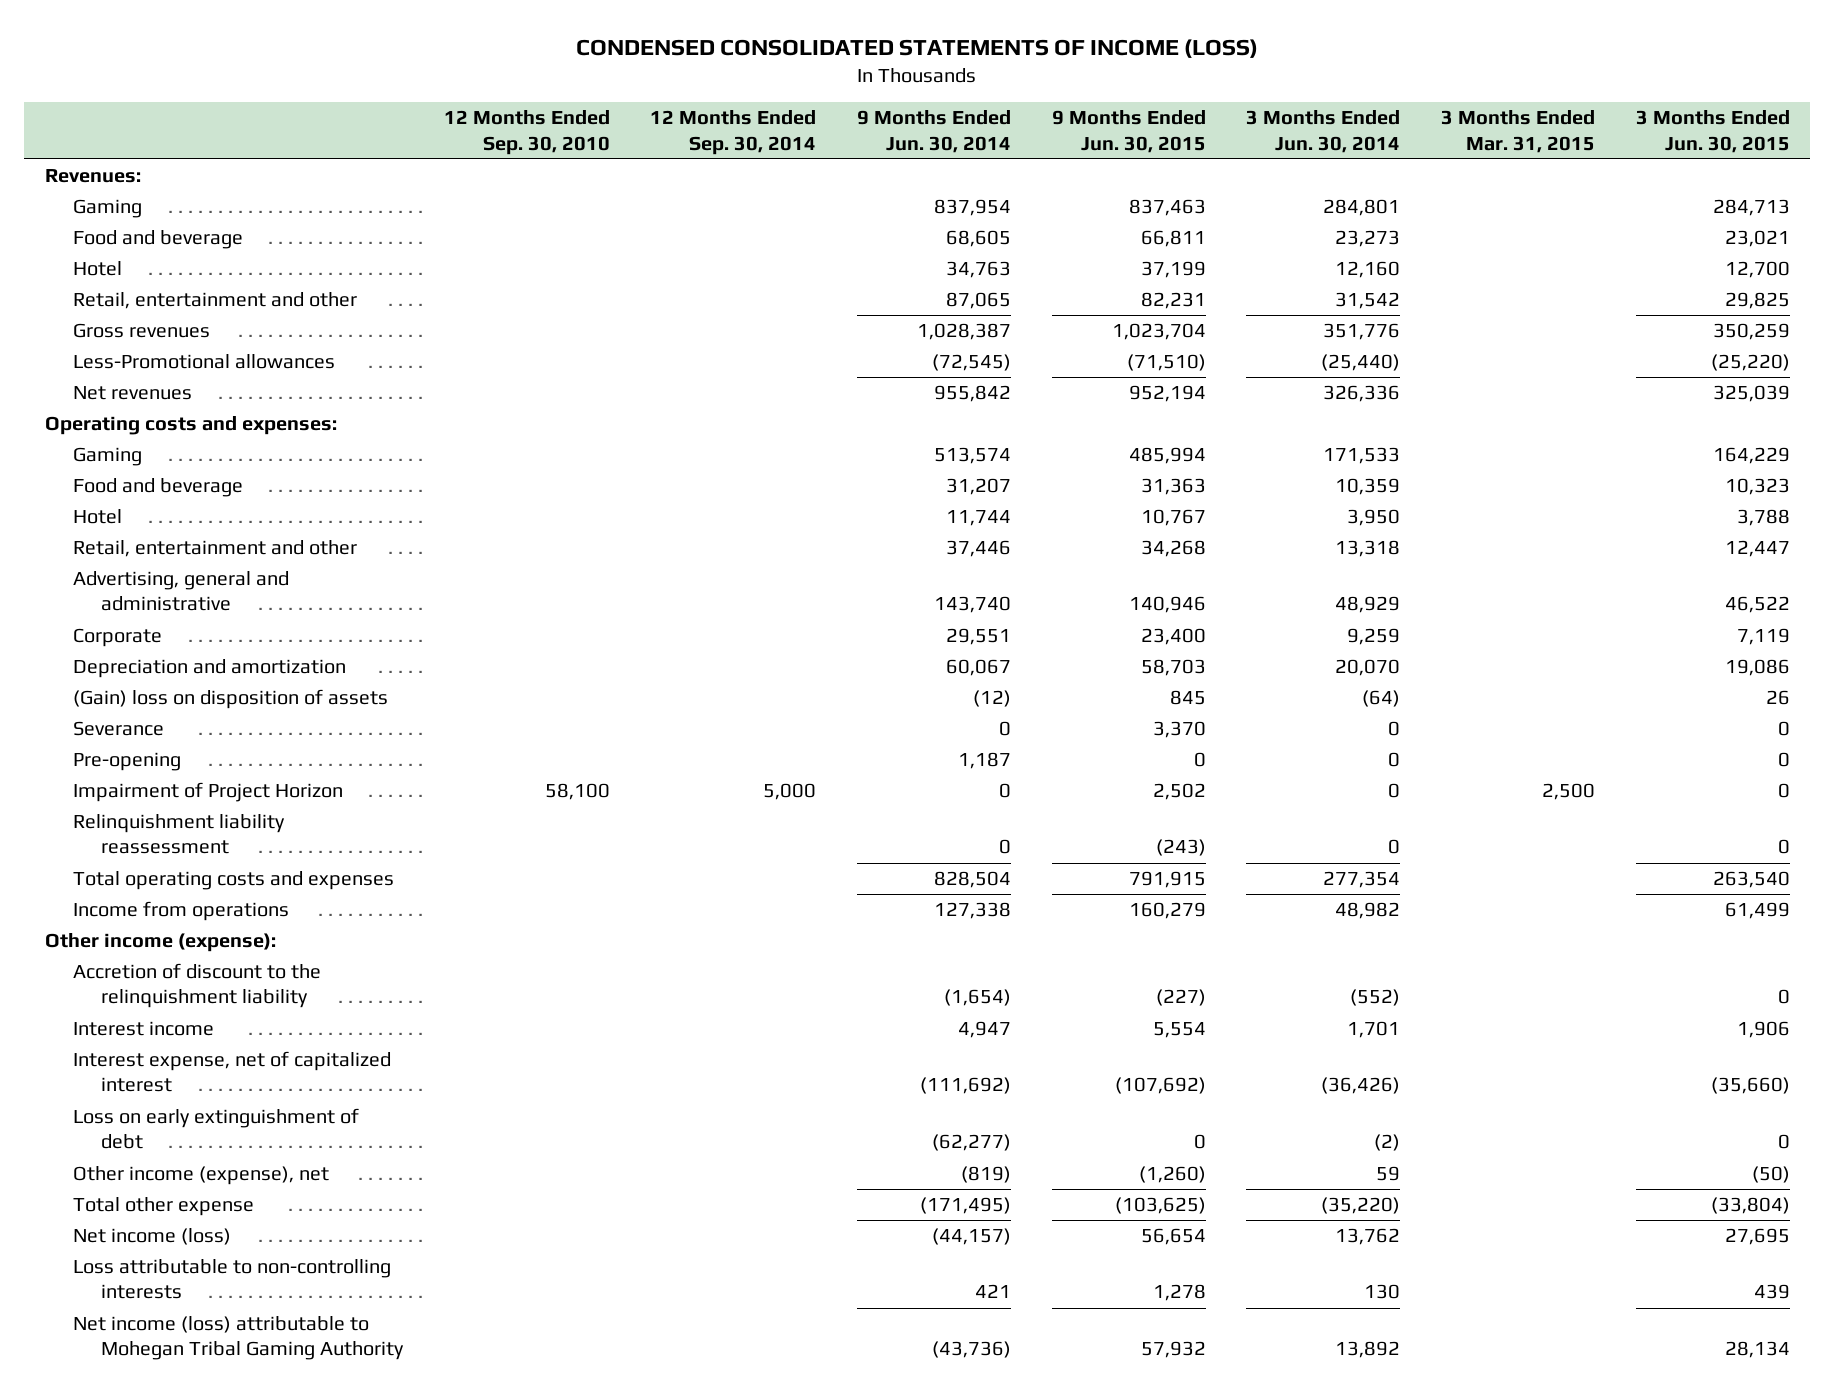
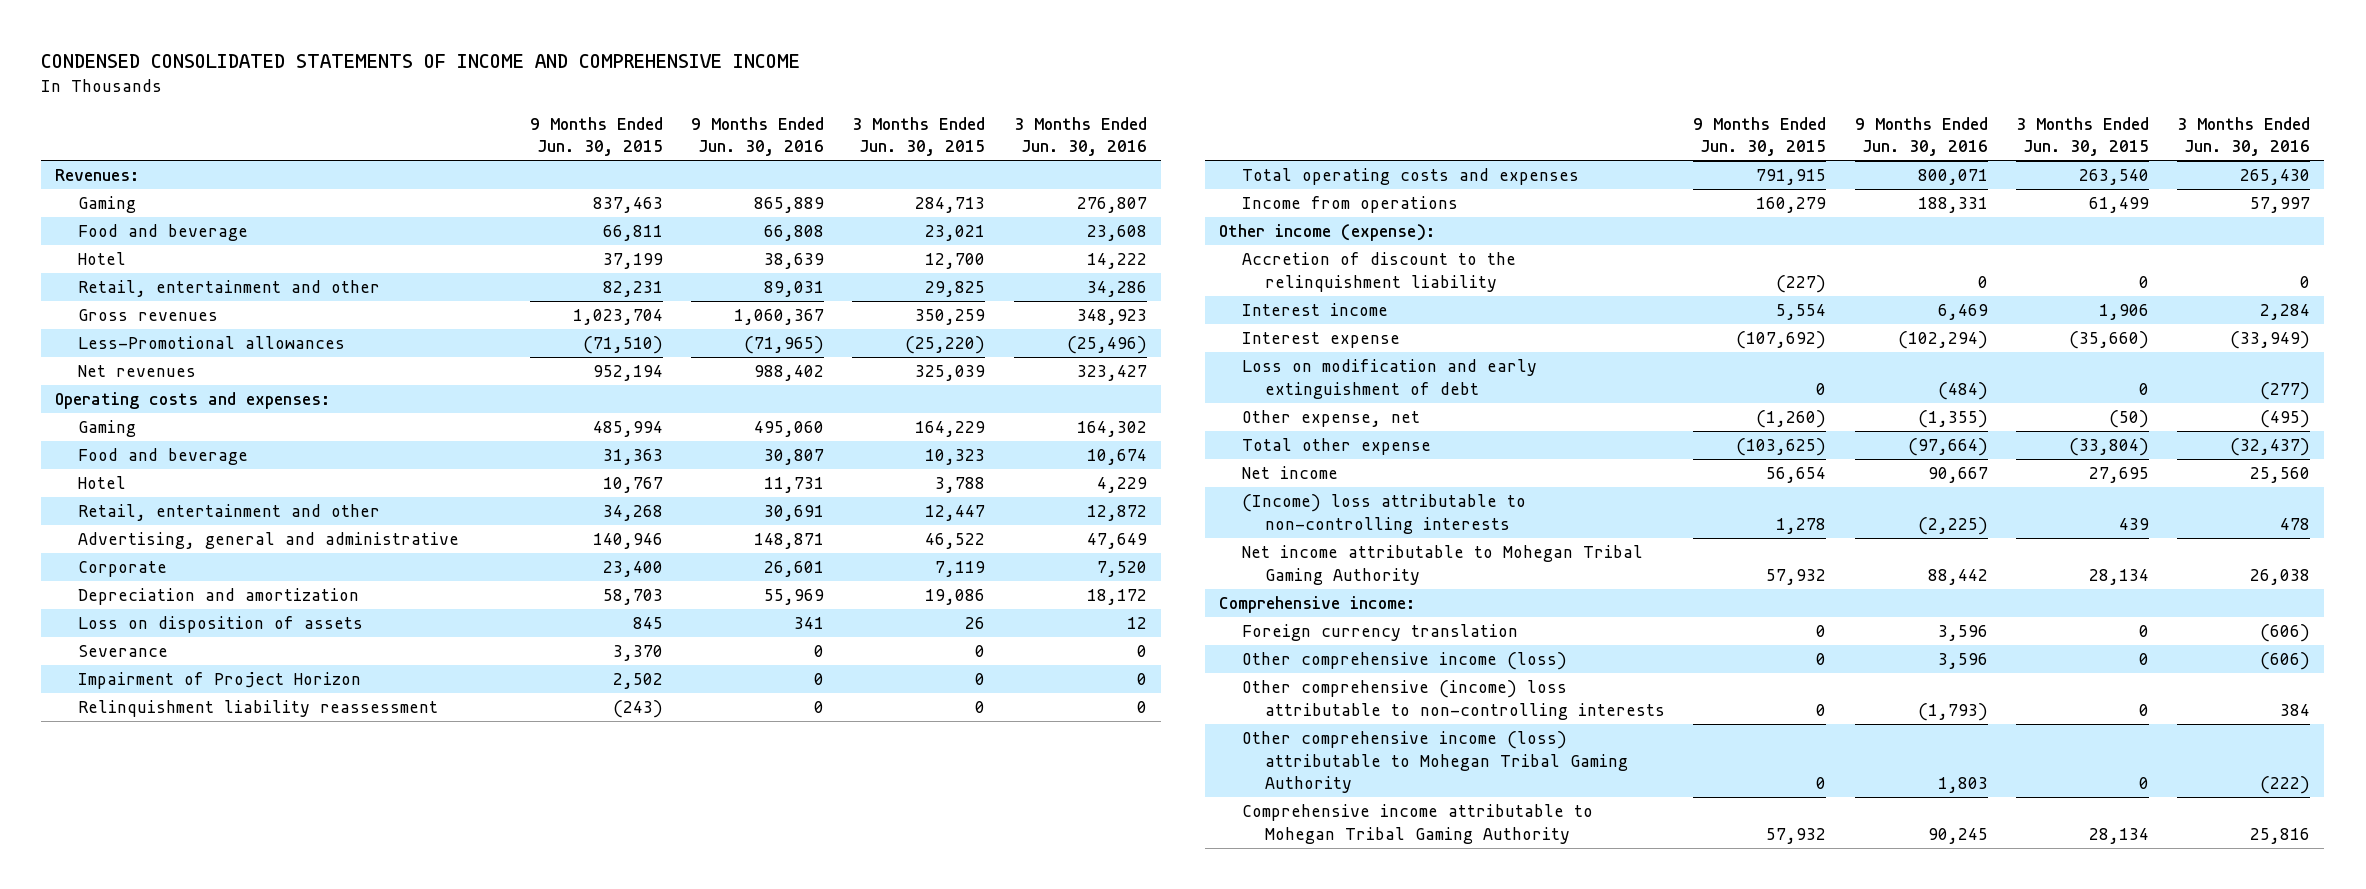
[576,39,1259,59] CONDENSED CONSOLIDATED STATEMENTS OF INCOME (LOSS) -> [41,54,801,69] CONDENSED CONSOLIDATED STATEMENTS OF INCOME AND COMPREHENSIVE INCOME
[443,110,610,155] 12 Months Ended Sep. 30, 2010 -> none
[650,110,817,155] 12 Months Ended Sep. 30, 2014 -> none
[856,110,1011,153] 9 Months Ended Jun. 30, 2014 -> none
[1246,110,1401,153] 3 Months Ended Jun. 30, 2014 -> none
[1441,110,1596,153] 3 Months Ended Mar. 31, 2015 -> none
none -> [691,116,825,157] 9 Months Ended Jun. 30, 2016
none -> [1013,116,1147,157] 3 Months Ended Jun. 30, 2016
[72,689,388,710] (Gain) loss on disposition of assets -> [78,616,364,634] Loss on disposition of assets
[72,752,181,772] Pre-opening -> none
[72,1051,391,1093] Interest expense, net of capitalized interest -> [1241,332,1400,349] Interest expense
[72,1108,359,1150] Loss on early extinguishment of debt -> [1241,359,1537,399] Loss on modification and early extinguishment of debt
[72,1166,329,1186] Other income (expense), net -> [1241,410,1420,428] Other expense, net
[72,1228,231,1246] Net income (loss) -> [1241,466,1338,480] Net income
[72,1259,391,1300] Loss attributable to non-controlling interests -> [1241,494,1526,534] (Income) loss attributable to non-controlling interests
[72,1316,404,1361] Net income (loss) attributable to Mohegan Tribal Gaming Authority -> [1241,545,1643,585] Net income attributable to Mohegan Tribal Gaming Authority
none -> [1218,596,1415,614] Comprehensive income:
none -> [1241,624,1518,642] Foreign currency translation
none -> [1241,652,1567,671] Other comprehensive income (loss)
none -> [1241,680,1665,720] Other comprehensive (income) loss attributable to non-controlling interests
none -> [1241,731,1628,794] Other comprehensive income (loss) attributable to Mohegan Tribal Gaming Authority
none -> [1241,804,1593,844] Comprehensive income attributable to Mohegan Tribal Gaming Authority

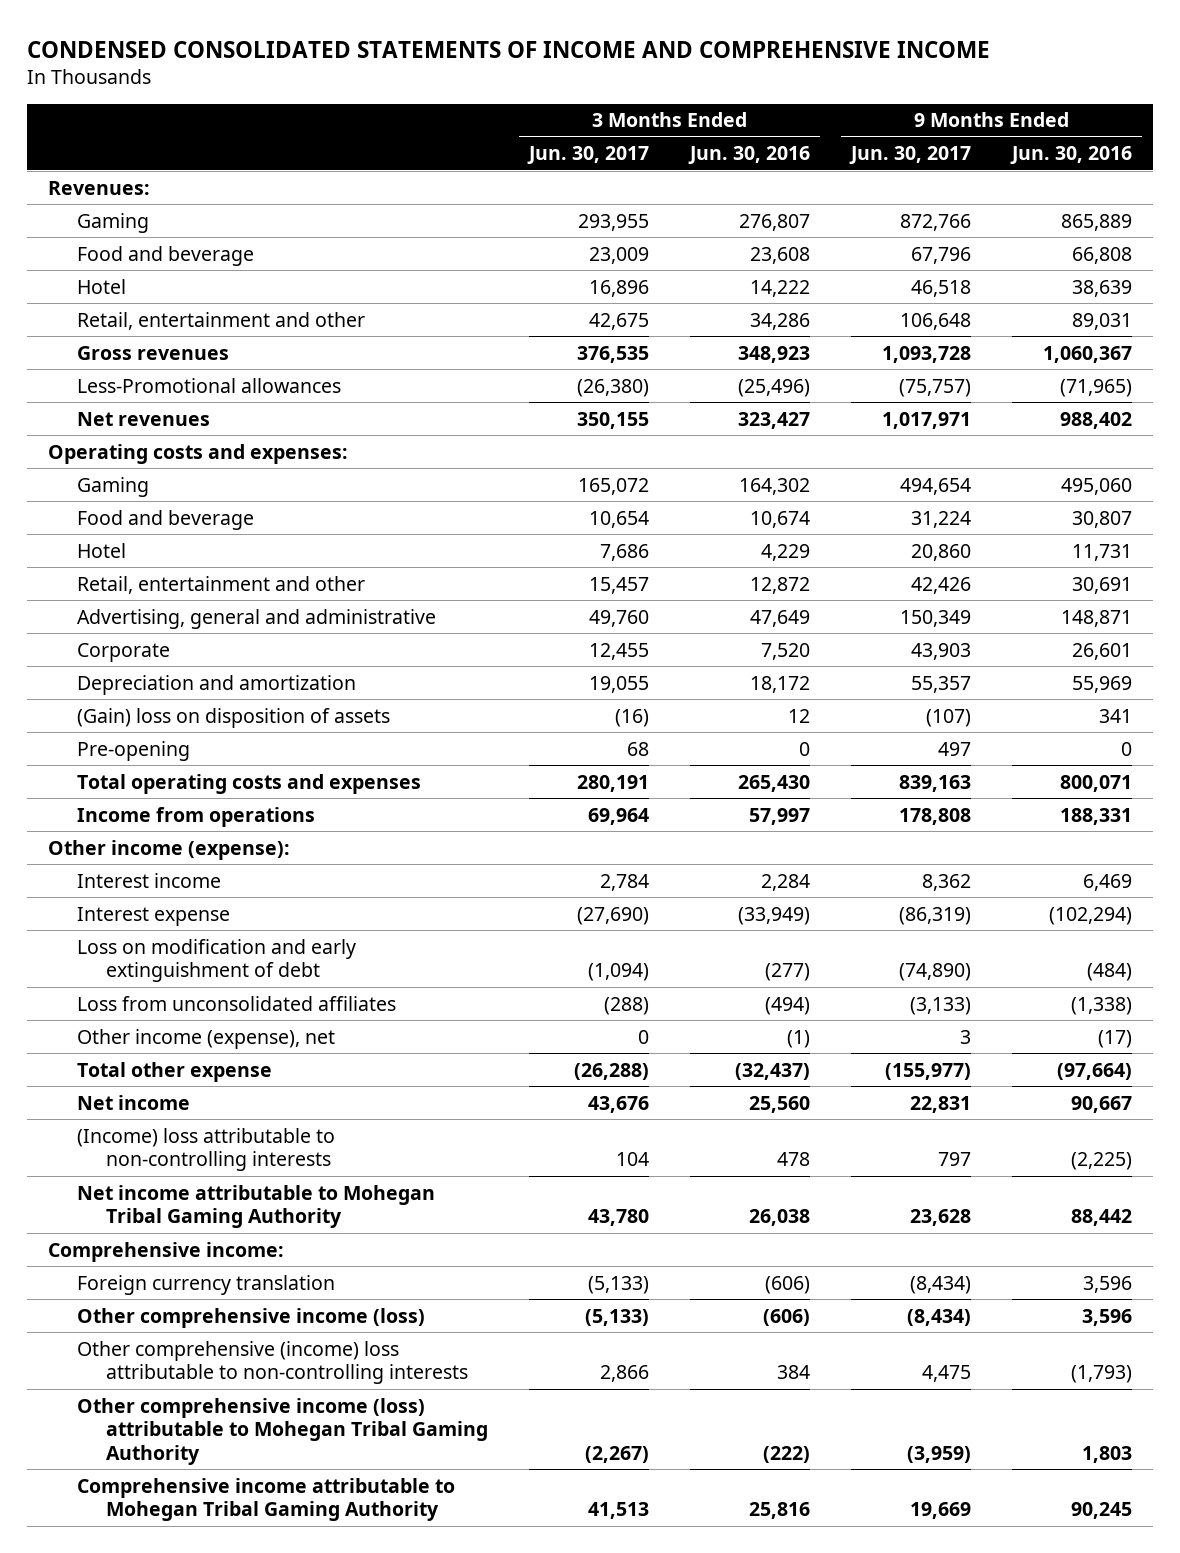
[529,116,663,157] 9 Months Ended Jun. 30, 2015 -> none
[852,116,986,157] 3 Months Ended Jun. 30, 2015 -> none
none -> [527,146,650,165] Jun. 30, 2017
none -> [849,146,972,165] Jun. 30, 2017
[78,645,169,658] Severance -> none
[78,672,362,690] Impairment of Project Horizon -> none
[78,700,439,718] Relinquishment liability reassessment -> none
[78,616,364,634] Loss on disposition of assets -> [77,707,391,728] (Gain) loss on disposition of assets
none -> [77,740,191,761] Pre-opening
[1241,252,1516,292] Accretion of discount to the relinquishment liability -> none
none -> [77,995,397,1011] Loss from unconsolidated affiliates
[1241,410,1420,428] Other expense, net -> [77,1028,336,1049] Other income (expense), net
[1917,410,1988,429] (1,355) -> [1098,1029,1133,1048] (17)
[2260,410,2311,429] (495) -> [787,1029,811,1048] (1)

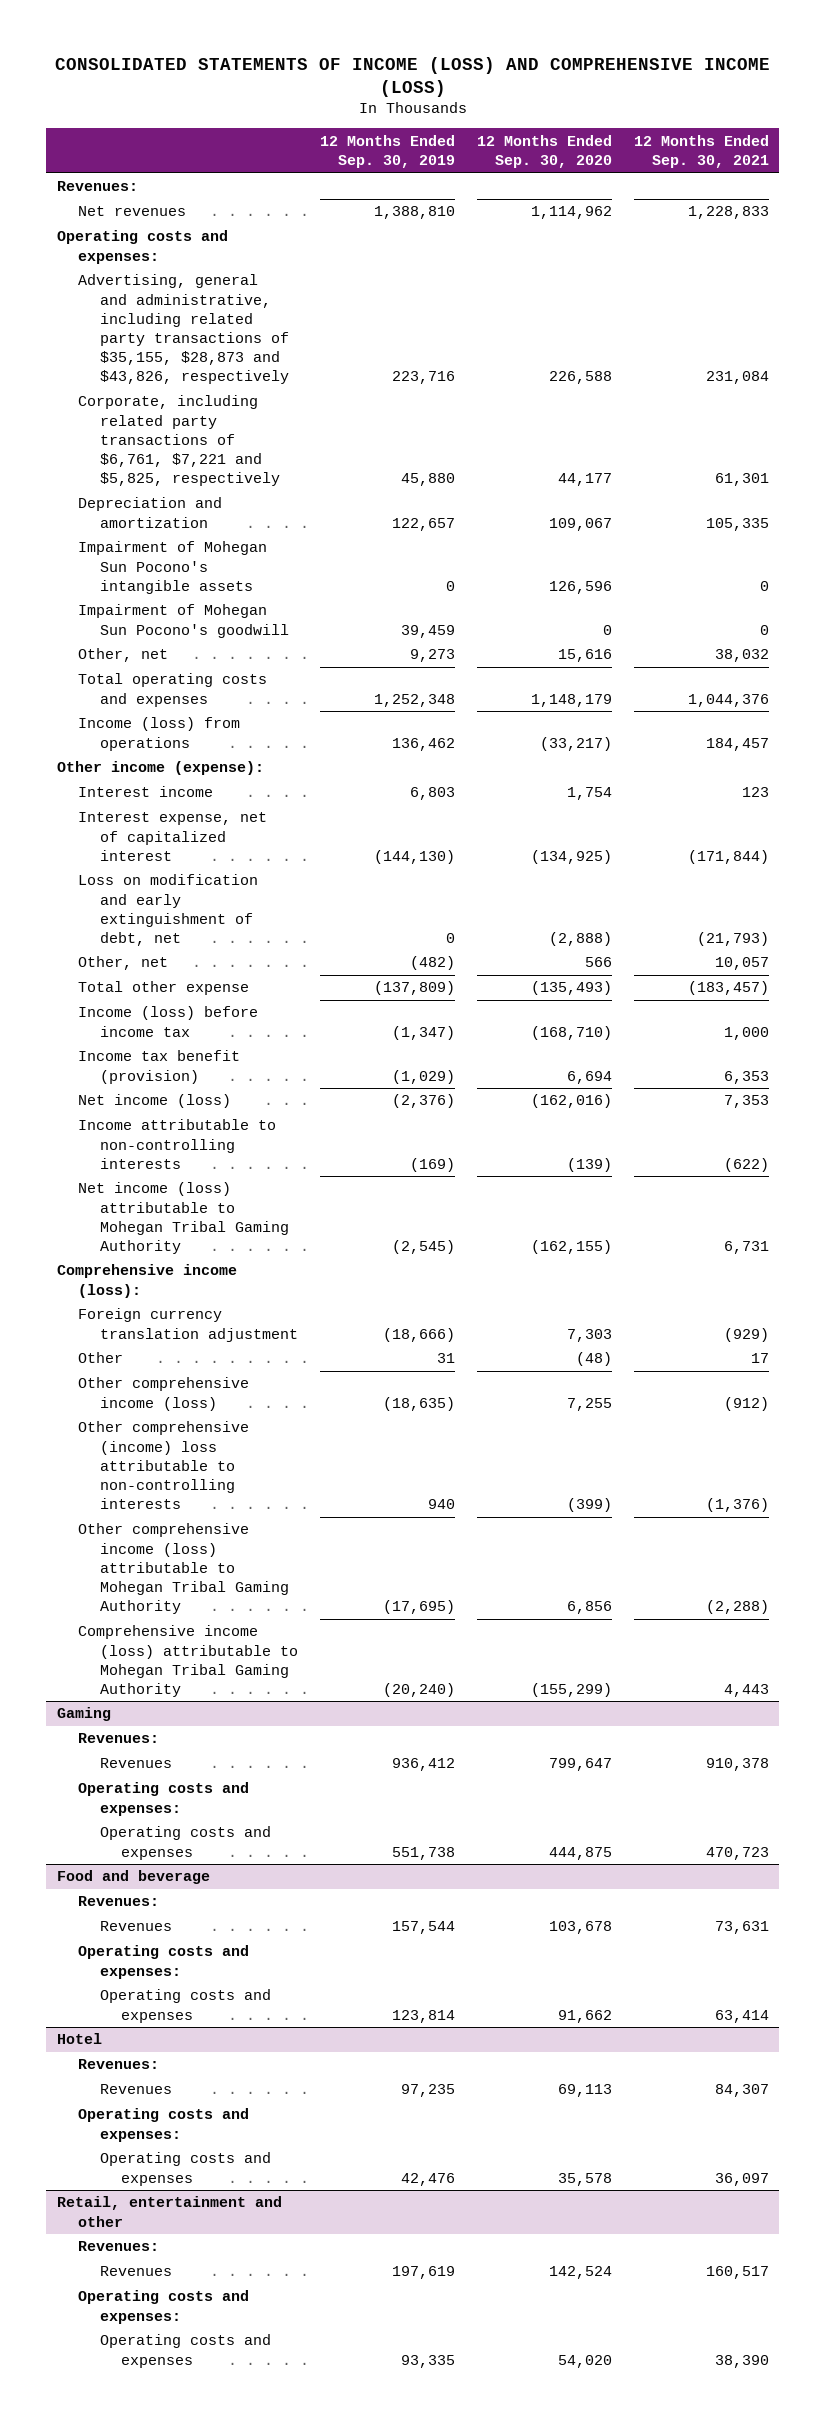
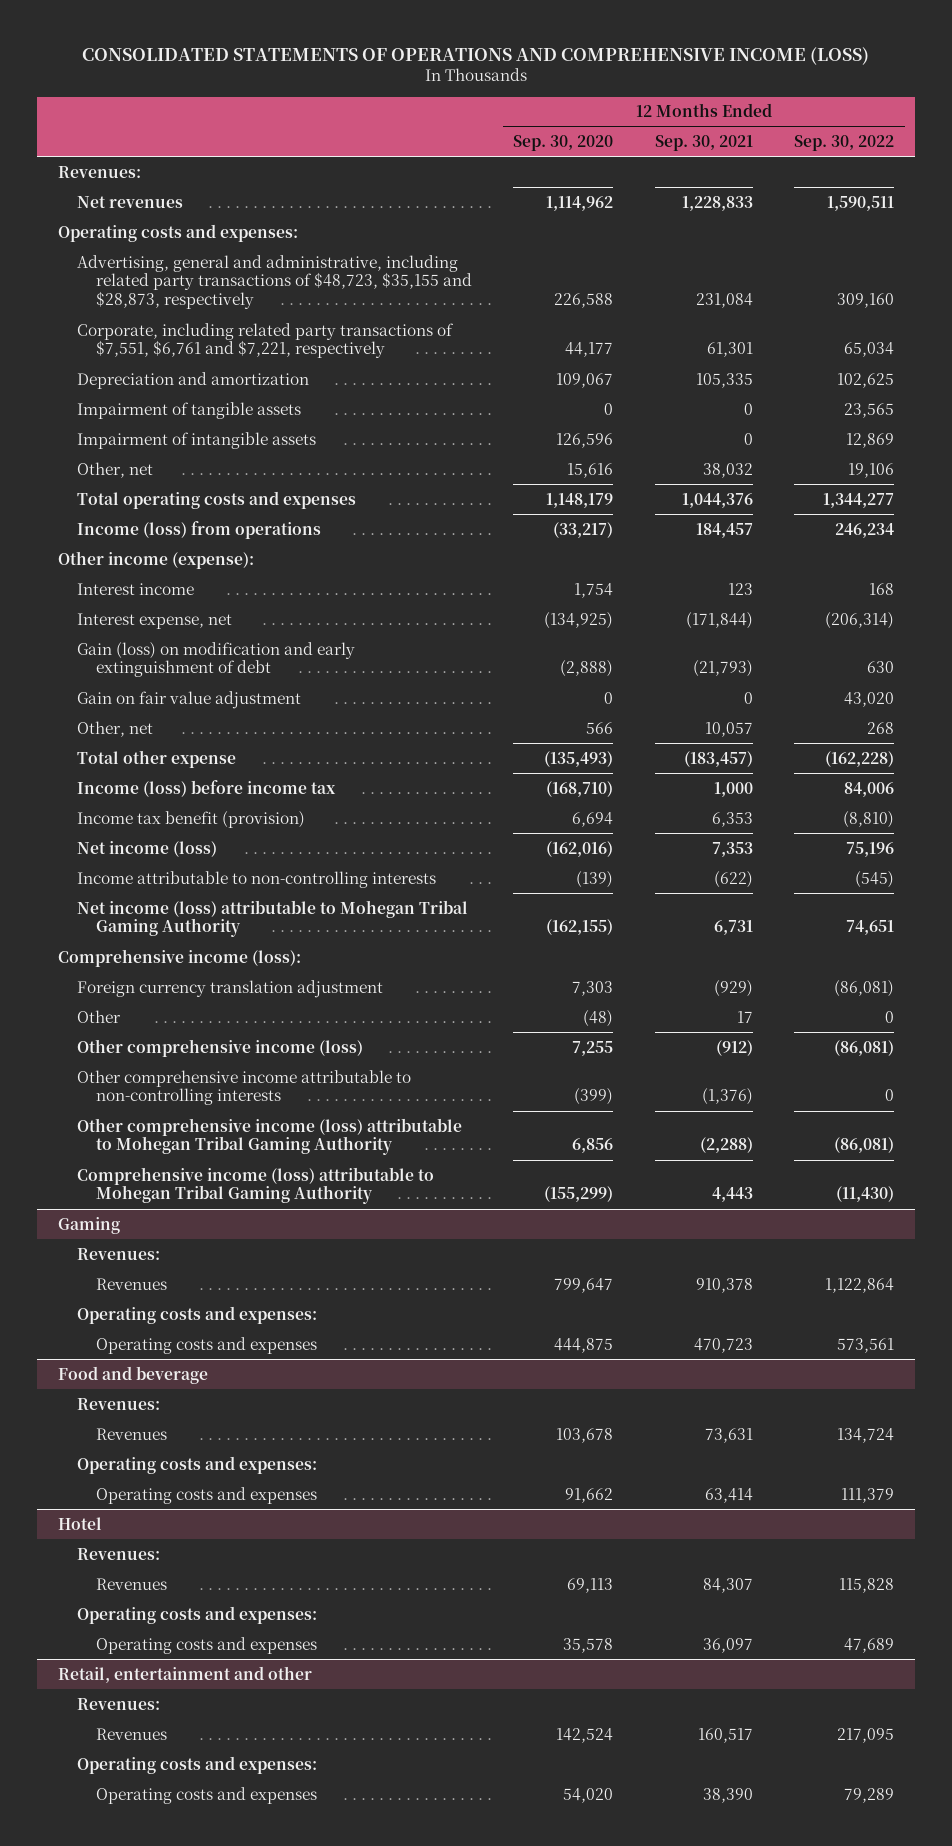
[54,56,770,97] CONSOLIDATED STATEMENTS OF INCOME (LOSS) AND COMPREHENSIVE INCOME (LOSS) -> [82,46,870,65] CONSOLIDATED STATEMENTS OF OPERATIONS AND COMPREHENSIVE INCOME (LOSS)
[319,134,455,169] 12 Months Ended Sep. 30, 2019 -> none
none -> [794,135,895,152] Sep. 30, 2022
[78,274,289,385] Advertising, general and administrative, including related party transactions of $35,155, $28,873 and $43,826, respectively -> [76,254,472,310] Advertising, general and administrative, including related party transactions of $48,723, $35,155 and $28,873, respectively
[78,395,280,487] Corporate, including related party transactions of $6,761, $7,221 and $5,825, respectively -> [76,322,454,359] Corporate, including related party transactions of $7,551, $6,761 and $7,221, respectively
[78,604,289,638] Impairment of Mohegan Sun Pocono's goodwill -> none
none -> [76,401,301,419] Impairment of tangible assets
[78,541,268,594] Impairment of Mohegan Sun Pocono's intangible assets -> [76,431,316,449] Impairment of intangible assets
[78,812,268,861] Interest expense, net of capitalized interest -> [76,612,232,629] Interest expense, net
[78,874,259,946] Loss on modification and early extinguishment of debt, net -> [76,641,355,678] Gain (loss) on modification and early extinguishment of debt
none -> [76,690,301,709] Gain on fair value adjustment
[78,1421,250,1510] Other comprehensive (income) loss attributable to non-controlling interests -> [76,1069,411,1106] Other comprehensive income attributable to non-controlling interests

